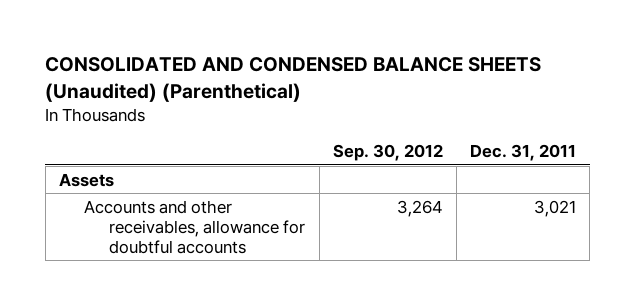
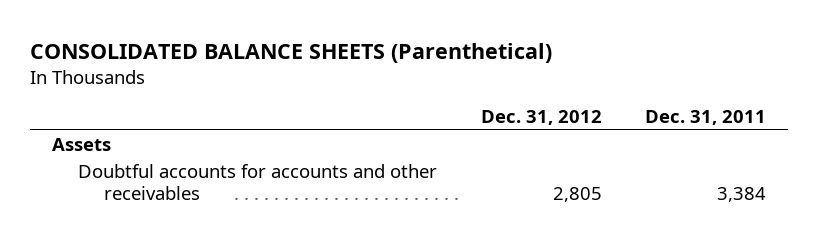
[45,57,542,102] CONSOLIDATED AND CONDENSED BALANCE SHEETS (Unaudited) (Parenthetical) -> [30,43,553,64] CONSOLIDATED BALANCE SHEETS (Parenthetical)
[332,144,443,162] Sep. 30, 2012 -> none
none -> [480,110,602,126] Dec. 31, 2012
[84,199,306,254] Accounts and other receivables, allowance for doubtful accounts -> [78,164,438,200] Doubtful accounts for accounts and other receivables
[534,199,577,217] 3,021 -> [717,186,767,202] 3,384

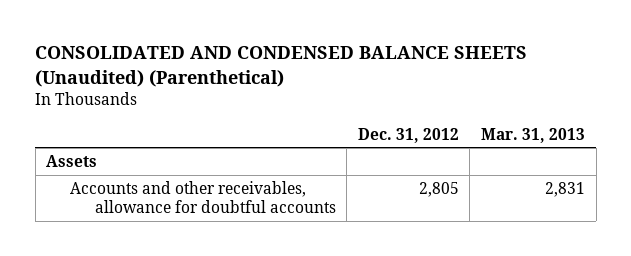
[30,43,553,64] CONSOLIDATED BALANCE SHEETS (Parenthetical) -> [35,46,528,87] CONSOLIDATED AND CONDENSED BALANCE SHEETS (Unaudited) (Parenthetical)
[645,110,767,126] Dec. 31, 2011 -> none
none -> [481,127,586,143] Mar. 31, 2013
[78,164,438,200] Doubtful accounts for accounts and other receivables -> [70,180,336,213] Accounts and other receivables, allowance for doubtful accounts

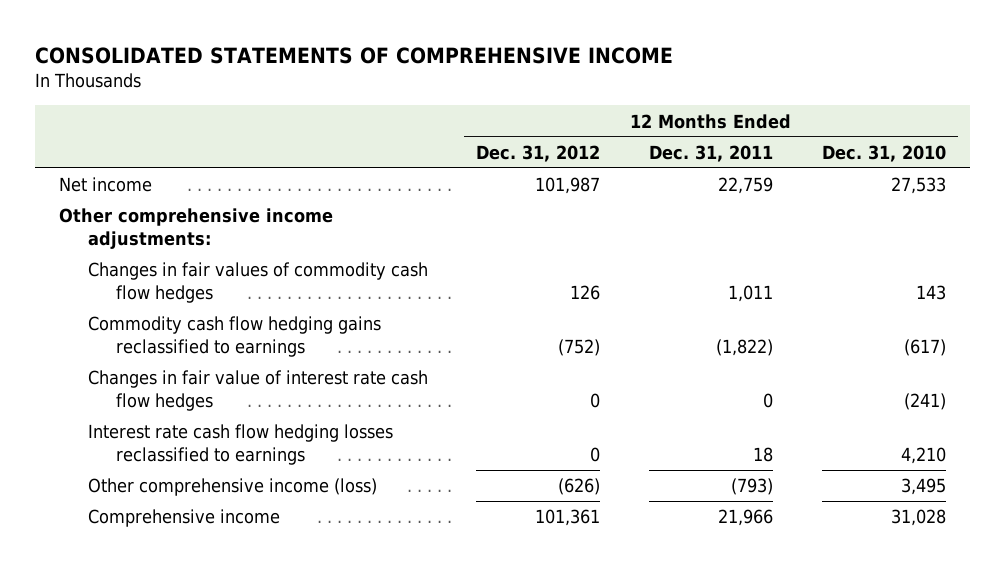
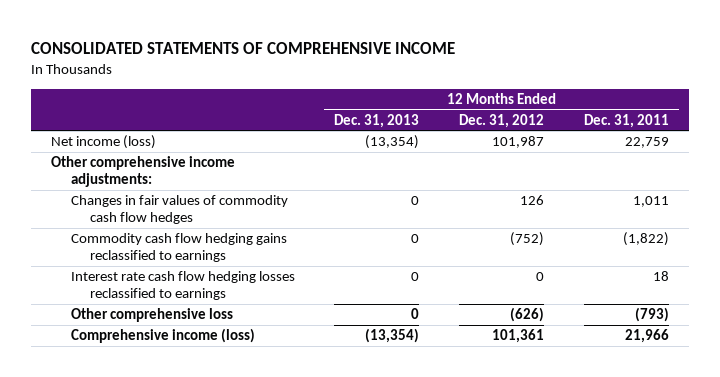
[821,144,946,162] Dec. 31, 2010 -> none
none -> [334,113,420,128] Dec. 31, 2013
[59,177,153,193] Net income -> [51,135,157,150] Net income (loss)
[87,370,428,411] Changes in fair value of interest rate cash flow hedges -> none
[87,478,377,497] Other comprehensive income (loss) -> [70,308,233,323] Other comprehensive loss
[87,509,280,528] Comprehensive income -> [70,328,255,344] Comprehensive income (loss)

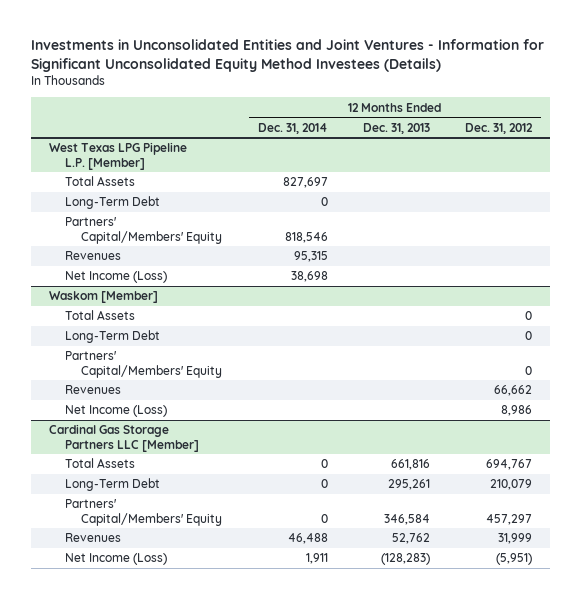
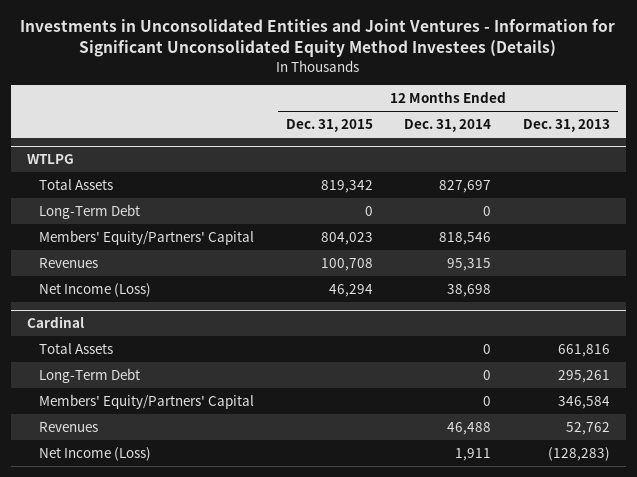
[465,122,534,134] Dec. 31, 2012 -> none
none -> [285,119,373,133] Dec. 31, 2015
[48,142,187,170] West Texas LPG Pipeline L.P. [Member] -> [26,153,74,164] WTLPG
[65,217,223,244] Partners' Capital/Members' Equity -> [39,229,255,245] Members' Equity/Partners' Capital
[48,291,158,304] Waskom [Member] -> none
[65,310,136,321] Total Assets -> none
[65,330,161,344] Long-Term Debt -> none
[65,351,223,378] Partners' Capital/Members' Equity -> none
[65,385,122,395] Revenues -> none
[65,405,168,418] Net Income (Loss) -> none
[48,424,200,452] Cardinal Gas Storage Partners LLC [Member] -> [26,315,84,328] Cardinal
[65,499,223,526] Partners' Capital/Members' Equity -> [39,393,255,409] Members' Equity/Partners' Capital

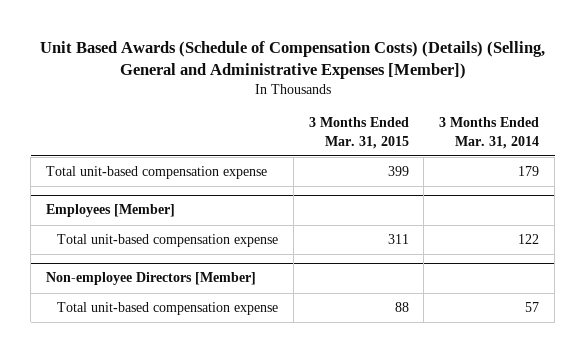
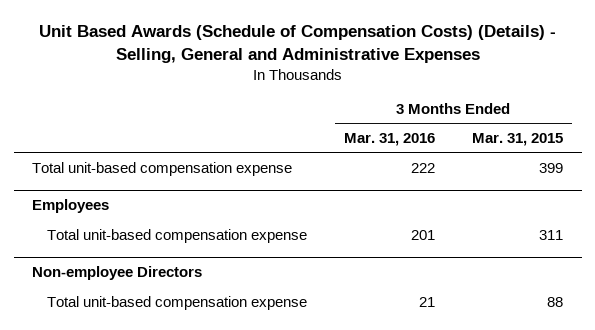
[39,40,545,79] Unit Based Awards (Schedule of Compensation Costs) (Details) (Selling, General and Administrative Expenses [Member]) -> [38,24,556,63] Unit Based Awards (Schedule of Compensation Costs) (Details) - Selling, General and Administrative Expenses
[439,117,540,149] 3 Months Ended Mar. 31, 2014 -> none
none -> [343,132,435,146] Mar. 31, 2016
[45,204,175,218] Employees [Member] -> [32,199,110,214] Employees
[45,272,256,286] Non-employee Directors [Member] -> [32,266,203,281] Non-employee Directors

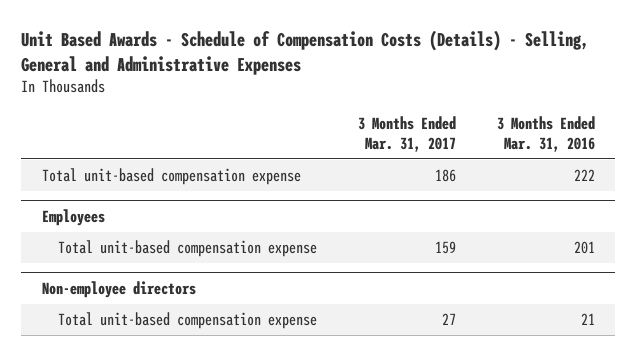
[38,24,556,63] Unit Based Awards (Schedule of Compensation Costs) (Details) - Selling, General and Administrative Expenses -> [21,29,590,75] Unit Based Awards - Schedule of Compensation Costs (Details) - Selling, General and Administrative Expenses
[472,132,564,146] Mar. 31, 2015 -> none
none -> [357,116,456,152] 3 Months Ended Mar. 31, 2017
[32,266,203,281] Non-employee Directors -> [41,280,196,298] Non-employee directors

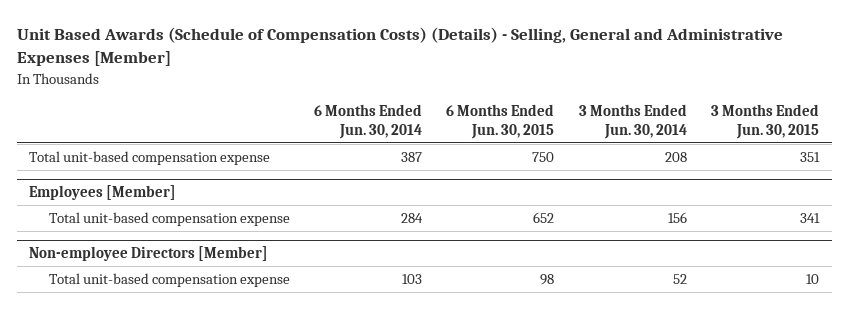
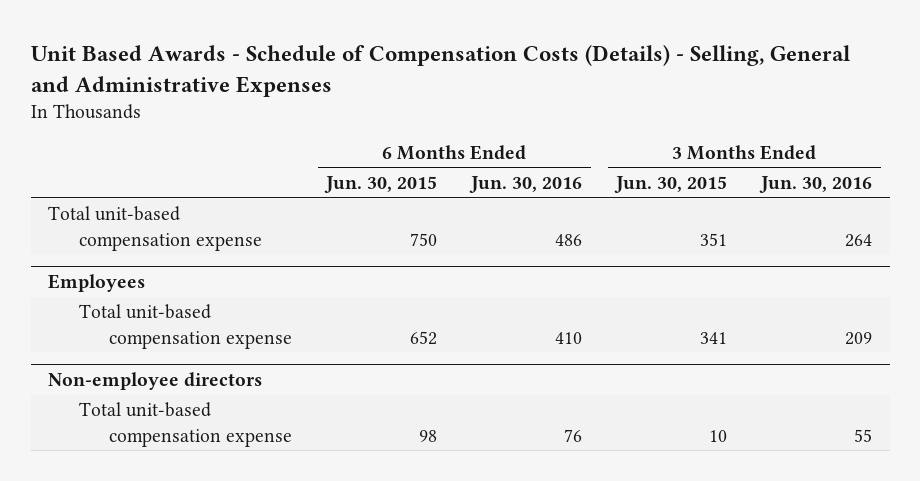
[17,27,784,67] Unit Based Awards (Schedule of Compensation Costs) (Details) - Selling, General and Administrative Expenses [Member] -> [30,45,851,97] Unit Based Awards - Schedule of Compensation Costs (Details) - Selling, General and Administrative Expenses
[313,104,422,140] 6 Months Ended Jun. 30, 2014 -> none
[578,104,687,140] 3 Months Ended Jun. 30, 2014 -> none
none -> [469,175,583,193] Jun. 30, 2016
none -> [759,175,873,193] Jun. 30, 2016
[29,185,177,201] Employees [Member] -> [47,273,145,292] Employees
[29,246,269,262] Non-employee Directors [Member] -> [47,371,262,390] Non-employee directors

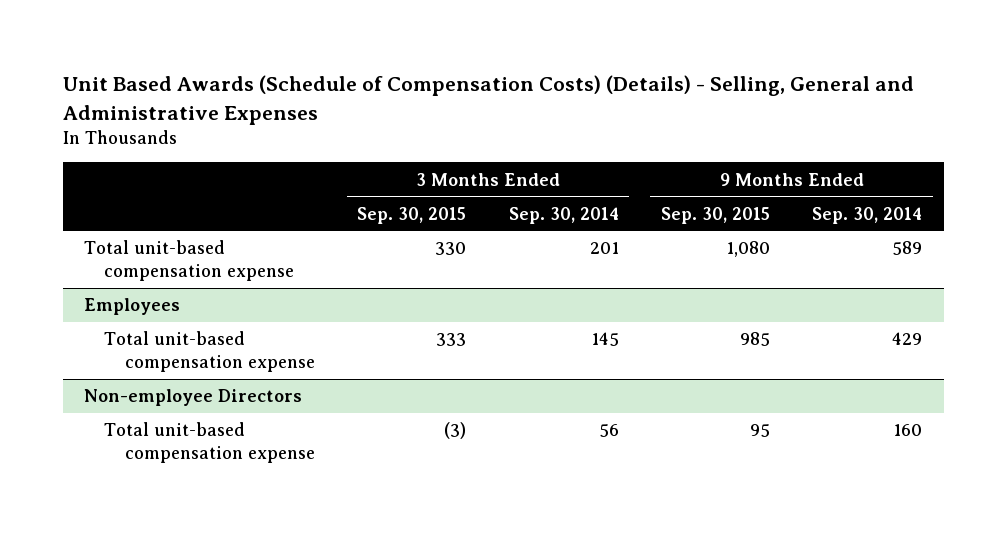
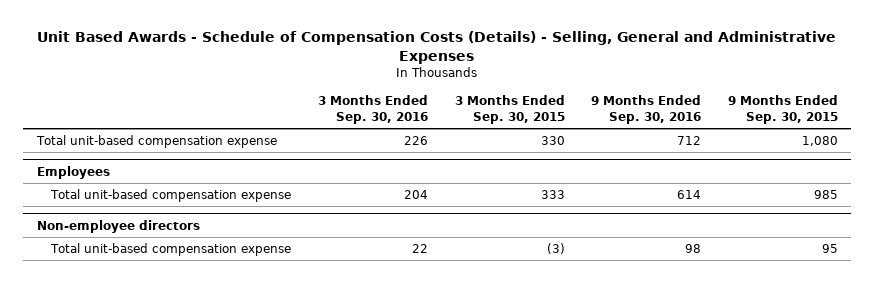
[62,75,914,125] Unit Based Awards (Schedule of Compensation Costs) (Details) - Selling, General and Administrative Expenses -> [37,31,837,64] Unit Based Awards - Schedule of Compensation Costs (Details) - Selling, General and Administrative Expenses
[508,206,619,224] Sep. 30, 2014 -> none
[812,206,923,224] Sep. 30, 2014 -> none
none -> [318,95,429,124] 3 Months Ended Sep. 30, 2016
none -> [591,95,702,124] 9 Months Ended Sep. 30, 2016
[84,389,303,407] Non-employee Directors -> [36,219,200,233] Non-employee directors

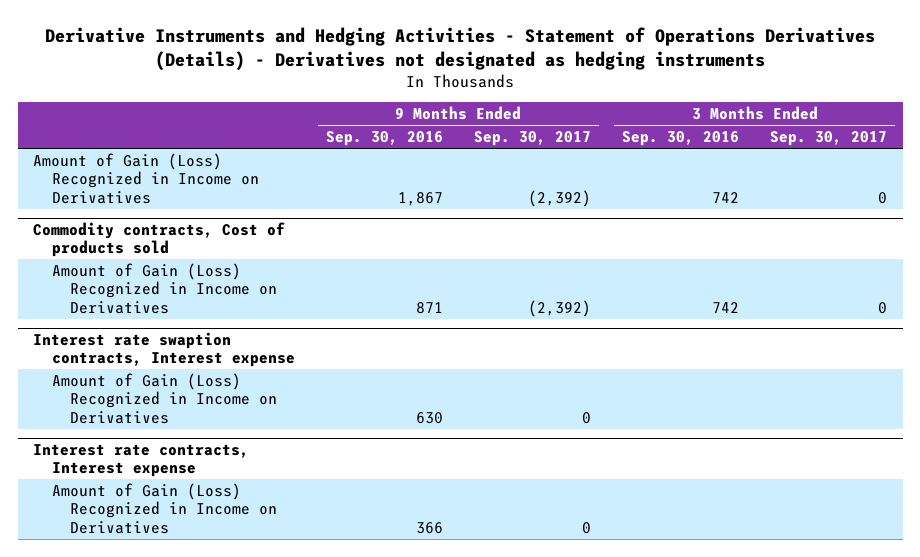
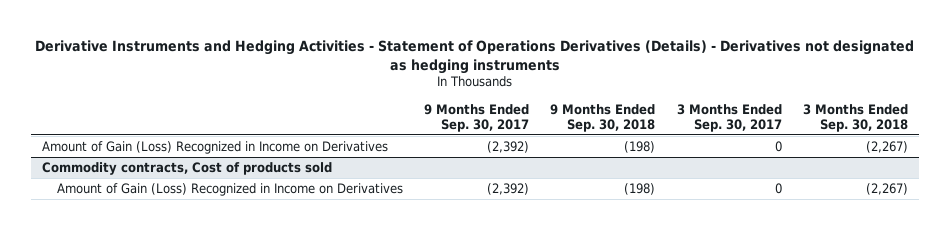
[325,131,443,147] Sep. 30, 2016 -> none
[621,131,739,147] Sep. 30, 2016 -> none
none -> [550,103,656,132] 9 Months Ended Sep. 30, 2018
none -> [802,103,908,132] 3 Months Ended Sep. 30, 2018
[33,332,295,368] Interest rate swaption contracts, Interest expense -> none
[51,372,277,424] Amount of Gain (Loss) Recognized in Income on Derivatives -> none
[33,444,250,478] Interest rate contracts, Interest expense -> none
[51,482,277,534] Amount of Gain (Loss) Recognized in Income on Derivatives -> none

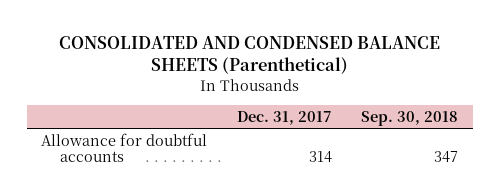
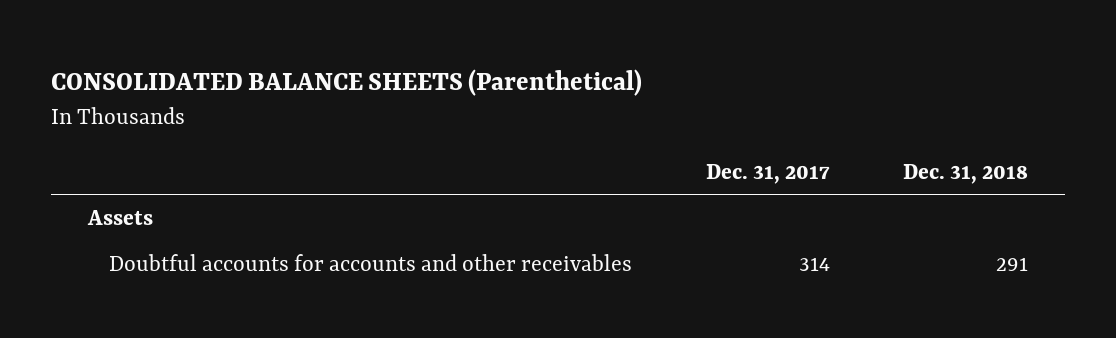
[58,35,440,75] CONSOLIDATED AND CONDENSED BALANCE SHEETS (Parenthetical) -> [50,68,642,96] CONSOLIDATED BALANCE SHEETS (Parenthetical)
[361,110,459,126] Sep. 30, 2018 -> none
none -> [903,163,1029,184] Dec. 31, 2018
none -> [86,209,153,225] Assets
[41,132,208,163] Allowance for doubtful accounts -> [108,253,632,271] Doubtful accounts for accounts and other receivables

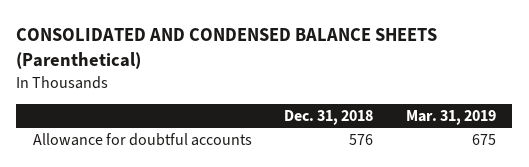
[50,68,642,96] CONSOLIDATED BALANCE SHEETS (Parenthetical) -> [16,28,438,70] CONSOLIDATED AND CONDENSED BALANCE SHEETS (Parenthetical)
[705,163,830,184] Dec. 31, 2017 -> none
none -> [405,109,496,125] Mar. 31, 2019
[86,209,153,225] Assets -> none
[108,253,632,271] Doubtful accounts for accounts and other receivables -> [32,132,252,146] Allowance for doubtful accounts
[996,256,1029,271] 291 -> [349,133,374,145] 576

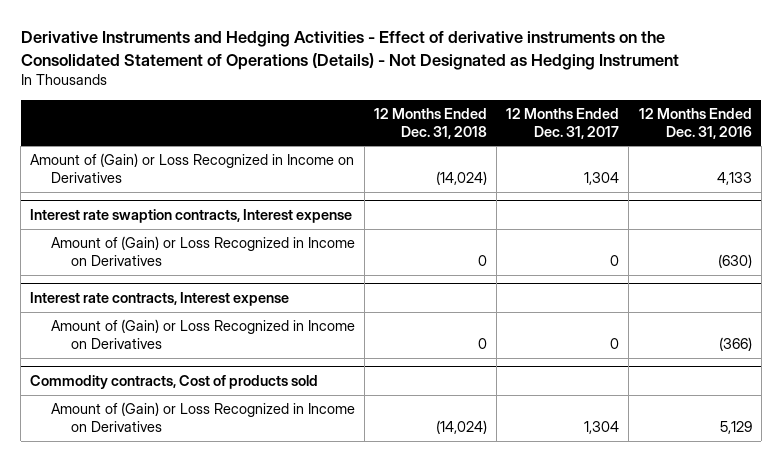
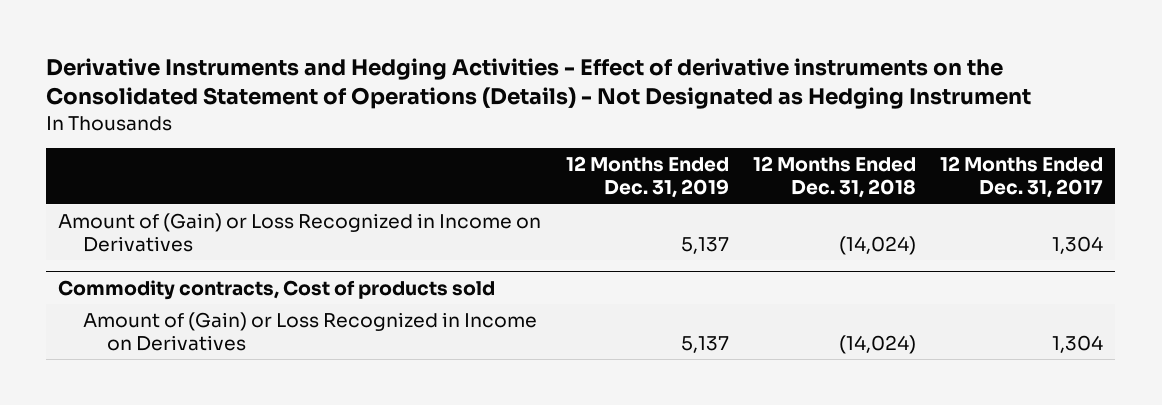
[638,108,752,139] 12 Months Ended Dec. 31, 2016 -> none
none -> [565,156,729,199] 12 Months Ended Dec. 31, 2019
[30,209,353,224] Interest rate swaption contracts, Interest expense -> none
[50,236,355,266] Amount of (Gain) or Loss Recognized in Income on Derivatives -> none
[30,292,290,307] Interest rate contracts, Interest expense -> none
[50,319,355,349] Amount of (Gain) or Loss Recognized in Income on Derivatives -> none

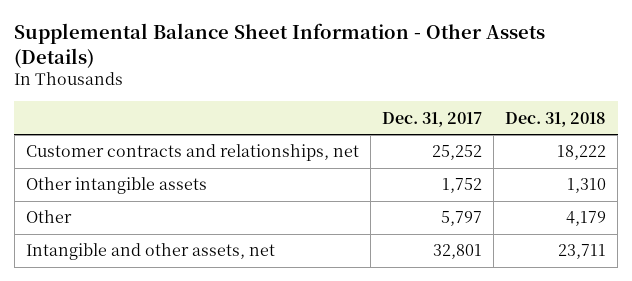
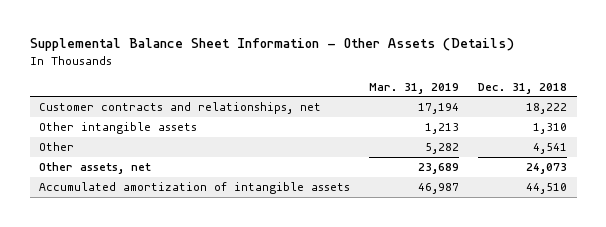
[381,111,482,127] Dec. 31, 2017 -> none
none -> [369,82,460,94] Mar. 31, 2019
[566,211,607,227] 4,179 -> [533,142,568,154] 4,541
[25,243,275,261] Intangible and other assets, net -> [39,161,152,174] Other assets, net
[558,244,607,260] 23,711 -> [526,162,568,174] 24,073
none -> [39,181,351,194] Accumulated amortization of intangible assets

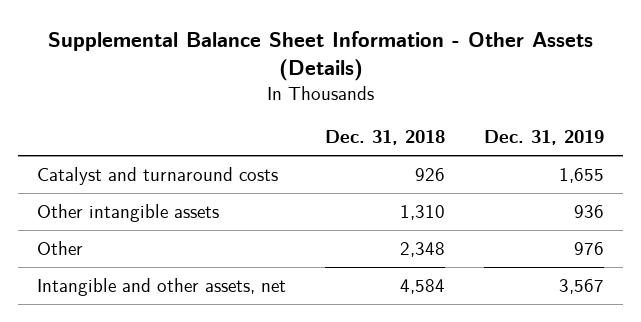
[369,82,460,94] Mar. 31, 2019 -> none
none -> [483,129,604,145] Dec. 31, 2019
[39,101,322,114] Customer contracts and relationships, net -> none
none -> [37,167,279,186] Catalyst and turnaround costs
[39,181,351,194] Accumulated amortization of intangible assets -> none
[533,142,568,154] 4,541 -> [400,242,446,258] 2,348
[39,161,152,174] Other assets, net -> [37,278,287,297] Intangible and other assets, net
[526,162,568,174] 24,073 -> [400,279,446,295] 4,584

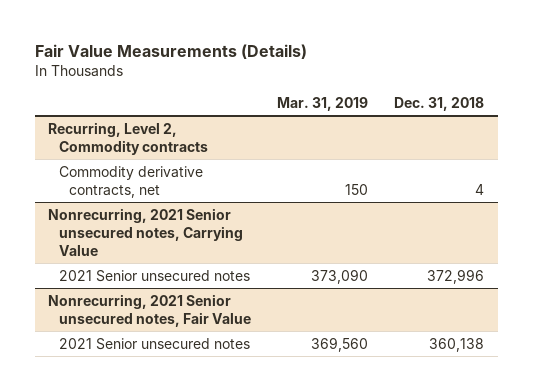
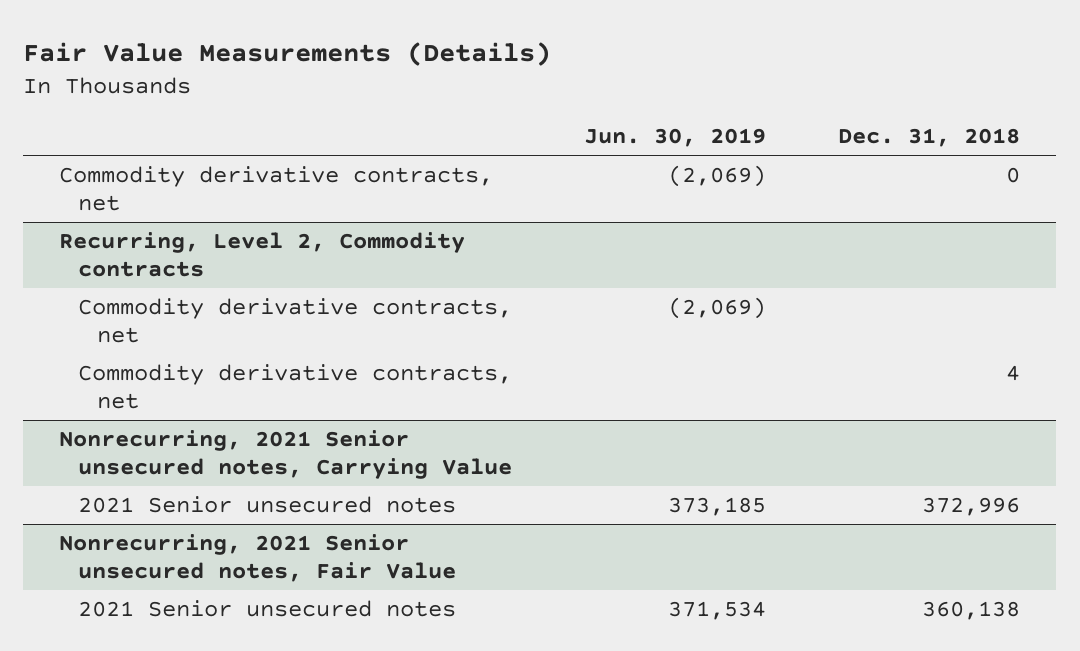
[277,96,369,111] Mar. 31, 2019 -> none
none -> [584,128,767,148] Jun. 30, 2019
none -> [59,166,494,212] Commodity derivative contracts, net
none -> [78,298,513,344] Commodity derivative contracts, net

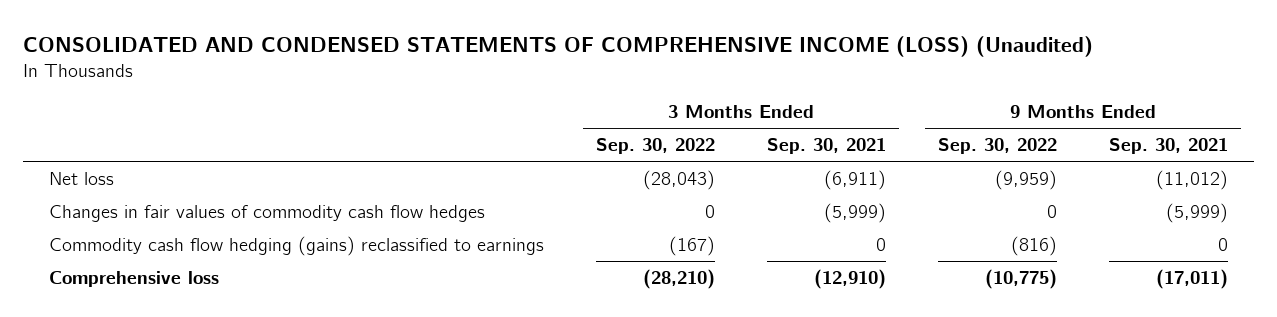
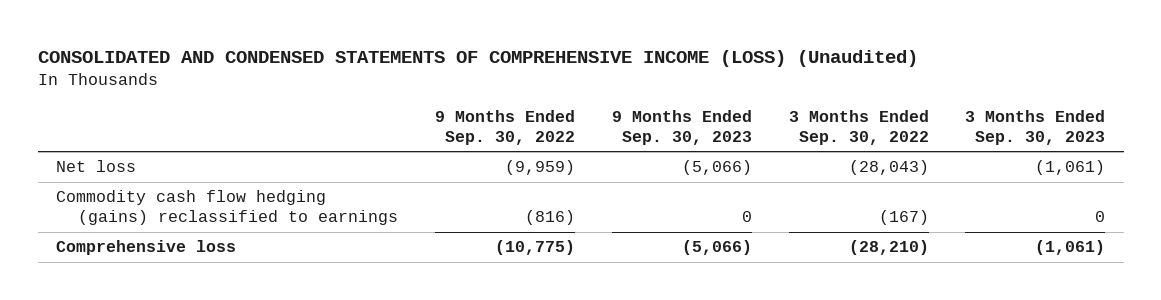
[767,137,887,154] Sep. 30, 2021 -> none
[1109,137,1229,154] Sep. 30, 2021 -> none
none -> [611,109,752,145] 9 Months Ended Sep. 30, 2023
none -> [965,109,1106,145] 3 Months Ended Sep. 30, 2023
[49,204,486,222] Changes in fair values of commodity cash flow hedges -> none

